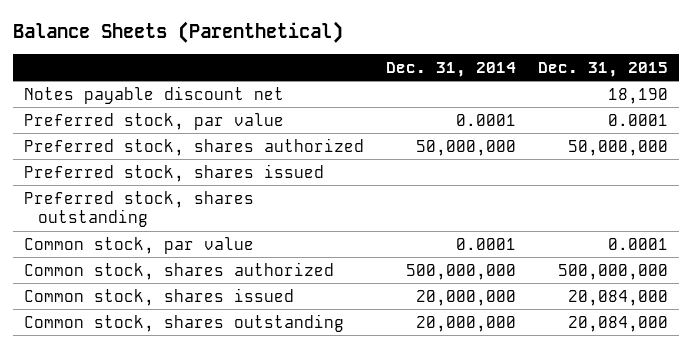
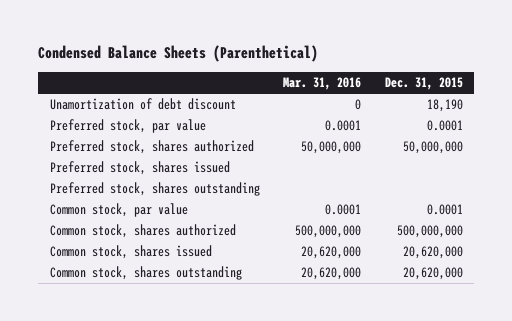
[12,20,343,43] Balance Sheets (Parenthetical) -> [37,45,318,63] Condensed Balance Sheets (Parenthetical)
[385,61,516,77] Dec. 31, 2014 -> none
none -> [283,77,362,91] Mar. 31, 2016
[23,85,284,104] Notes payable discount net -> [49,98,236,111] Unamortization of debt discount
[567,289,668,306] 20,084,000 -> [402,246,463,260] 20,620,000
[567,315,668,332] 20,084,000 -> [402,267,463,281] 20,620,000

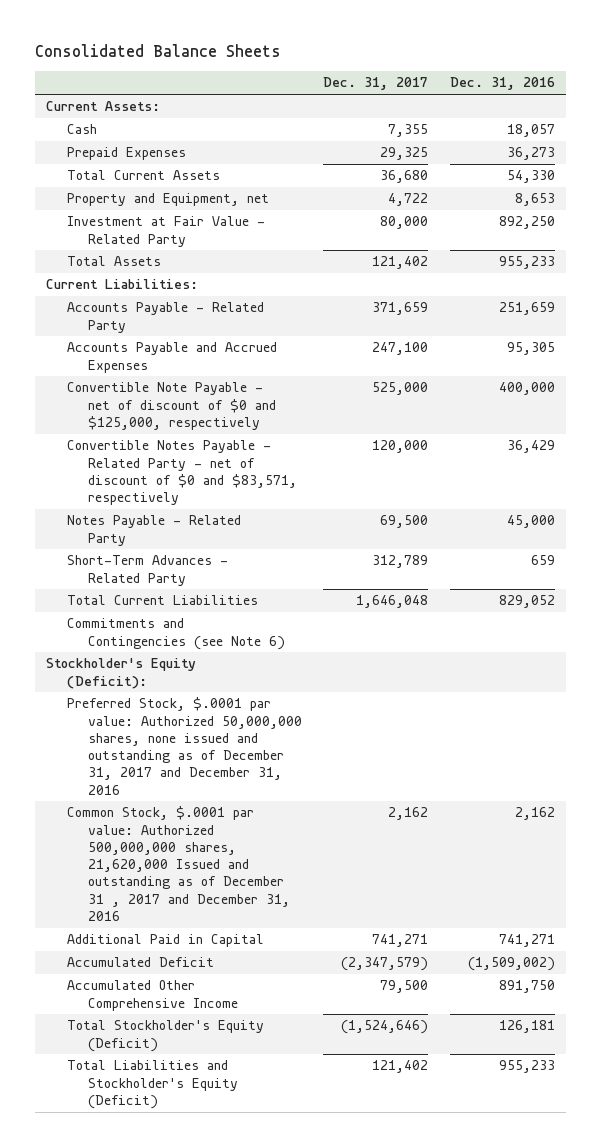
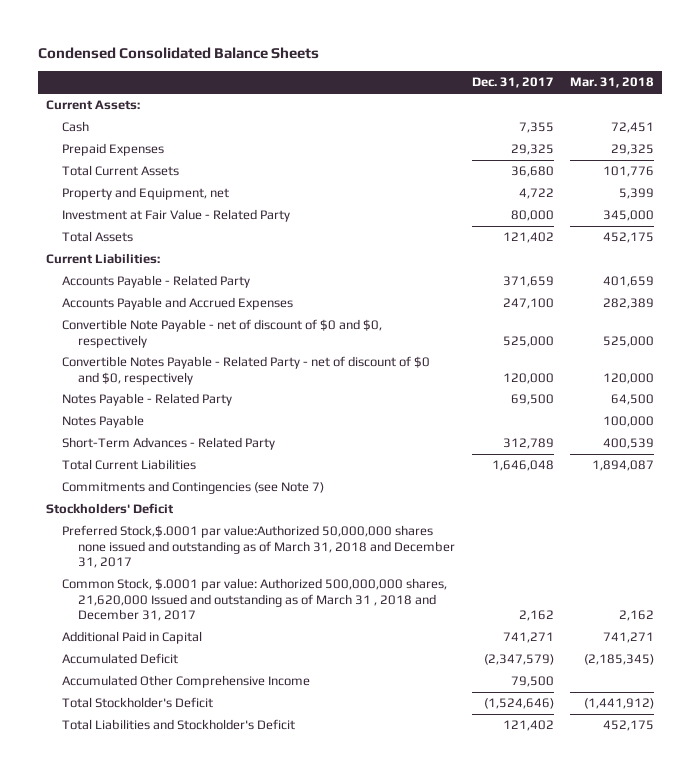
[34,43,281,57] Consolidated Balance Sheets -> [38,46,320,59] Condensed Consolidated Balance Sheets
[450,77,556,91] Dec. 31, 2016 -> none
none -> [569,77,654,89] Mar. 31, 2018
[66,382,276,430] Convertible Note Payable - net of discount of $0 and $125,000, respectively -> [62,319,383,348] Convertible Note Payable - net of discount of $0 and $0, respectively
[66,440,297,506] Convertible Notes Payable - Related Party - net of discount of $0 and $83,571, respectively -> [62,356,431,385] Convertible Notes Payable - Related Party - net of discount of $0 and $0, respectively
none -> [62,415,145,429] Notes Payable
[66,618,285,650] Commitments and Contingencies (see Note 6) -> [62,481,325,495] Commitments and Contingencies (see Note 7)
[45,658,196,689] Stockholder's Equity (Deficit): -> [46,503,175,515] Stockholders' Deficit
[66,697,302,795] Preferred Stock, $.0001 par value: Authorized 50,000,000 shares, none issued and outstanding as of December 31, 2017 and December 31, 2016 -> [62,525,456,568] Preferred Stock,$.0001 par value:Authorized 50,000,000 shares none issued and outstanding as of March 31, 2018 and December 31, 2017
[66,806,290,921] Common Stock, $.0001 par value: Authorized 500,000,000 shares, 21,620,000 Issued and outstanding as of December 31 , 2017 and December 31, 2016 -> [62,578,448,621] Common Stock, $.0001 par value: Authorized 500,000,000 shares, 21,620,000 Issued and outstanding as of March 31 , 2018 and December 31, 2017
[66,1020,264,1052] Total Stockholder's Equity (Deficit) -> [62,697,214,709] Total Stockholder's Deficit
[66,1060,238,1109] Total Liabilities and Stockholder's Equity (Deficit) -> [62,719,296,731] Total Liabilities and Stockholder's Deficit

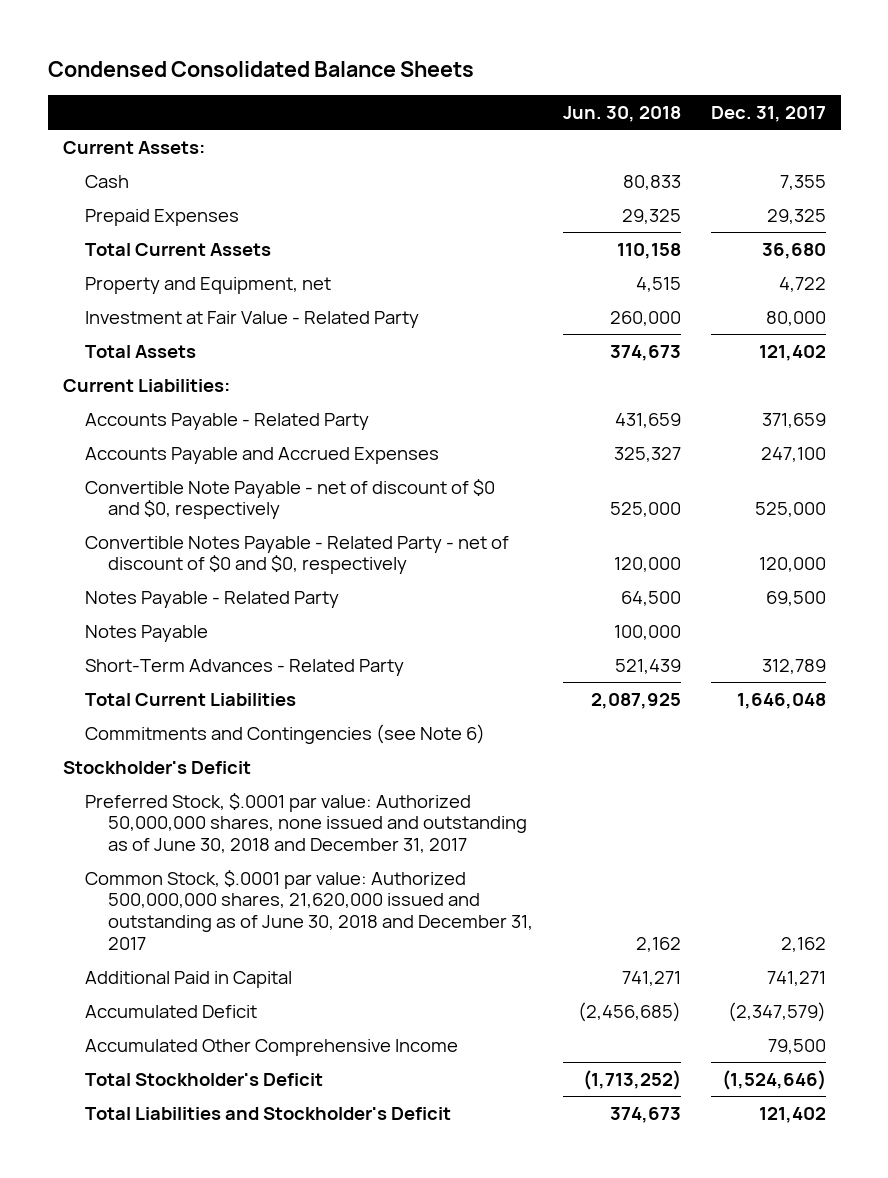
[569,77,654,89] Mar. 31, 2018 -> none
none -> [562,106,681,123] Jun. 30, 2018
[62,481,325,495] Commitments and Contingencies (see Note 7) -> [85,723,486,744] Commitments and Contingencies (see Note 6)
[46,503,175,515] Stockholders' Deficit -> [62,760,251,774] Stockholder's Deficit
[62,525,456,568] Preferred Stock,$.0001 par value:Authorized 50,000,000 shares none issued and outstanding as of March 31, 2018 and December 31, 2017 -> [85,792,527,854] Preferred Stock, $.0001 par value: Authorized 50,000,000 shares, none issued and outstanding as of June 30, 2018 and December 31, 2017
[62,578,448,621] Common Stock, $.0001 par value: Authorized 500,000,000 shares, 21,620,000 Issued and outstanding as of March 31 , 2018 and December 31, 2017 -> [85,869,533,950] Common Stock, $.0001 par value: Authorized 500,000,000 shares, 21,620,000 issued and outstanding as of June 30, 2018 and December 31, 2017

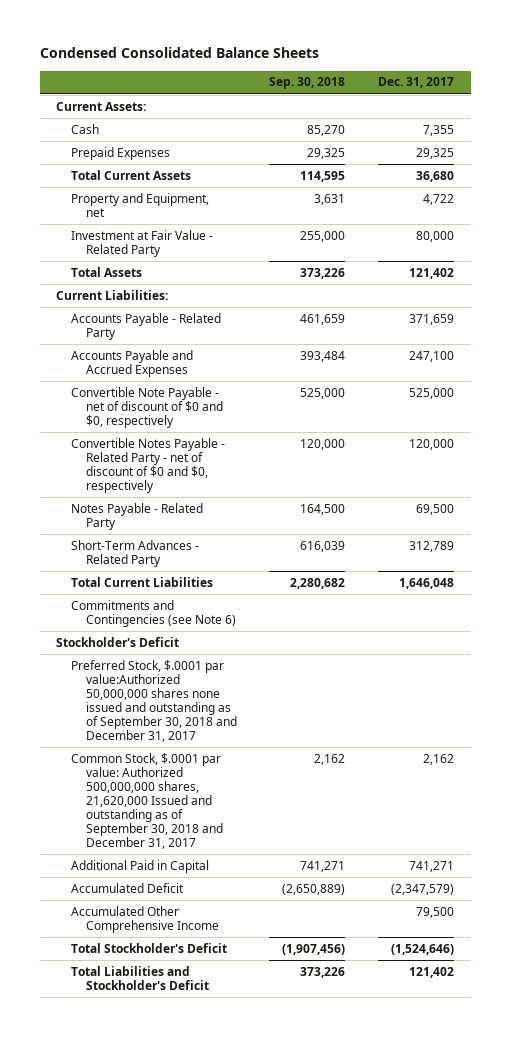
[562,106,681,123] Jun. 30, 2018 -> none
none -> [269,77,346,90] Sep. 30, 2018
[85,624,209,642] Notes Payable -> none
[85,792,527,854] Preferred Stock, $.0001 par value: Authorized 50,000,000 shares, none issued and outstanding as of June 30, 2018 and December 31, 2017 -> [70,659,237,742] Preferred Stock, $.0001 par value:Authorized 50,000,000 shares none issued and outstanding as of September 30, 2018 and December 31, 2017
[85,869,533,950] Common Stock, $.0001 par value: Authorized 500,000,000 shares, 21,620,000 issued and outstanding as of June 30, 2018 and December 31, 2017 -> [70,752,223,849] Common Stock, $.0001 par value: Authorized 500,000,000 shares, 21,620,000 Issued and outstanding as of September 30, 2018 and December 31, 2017

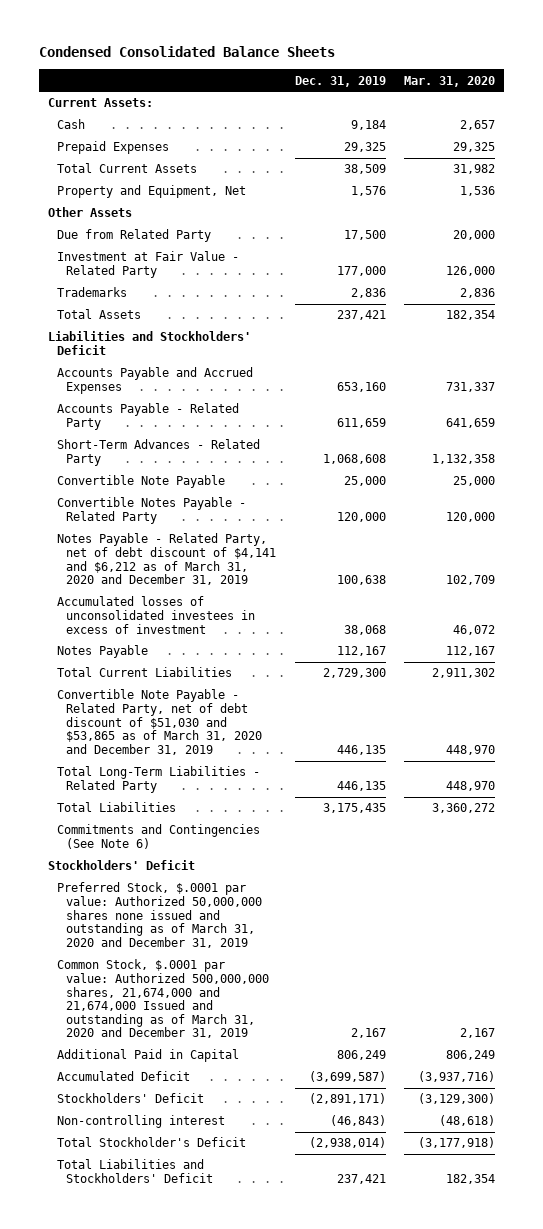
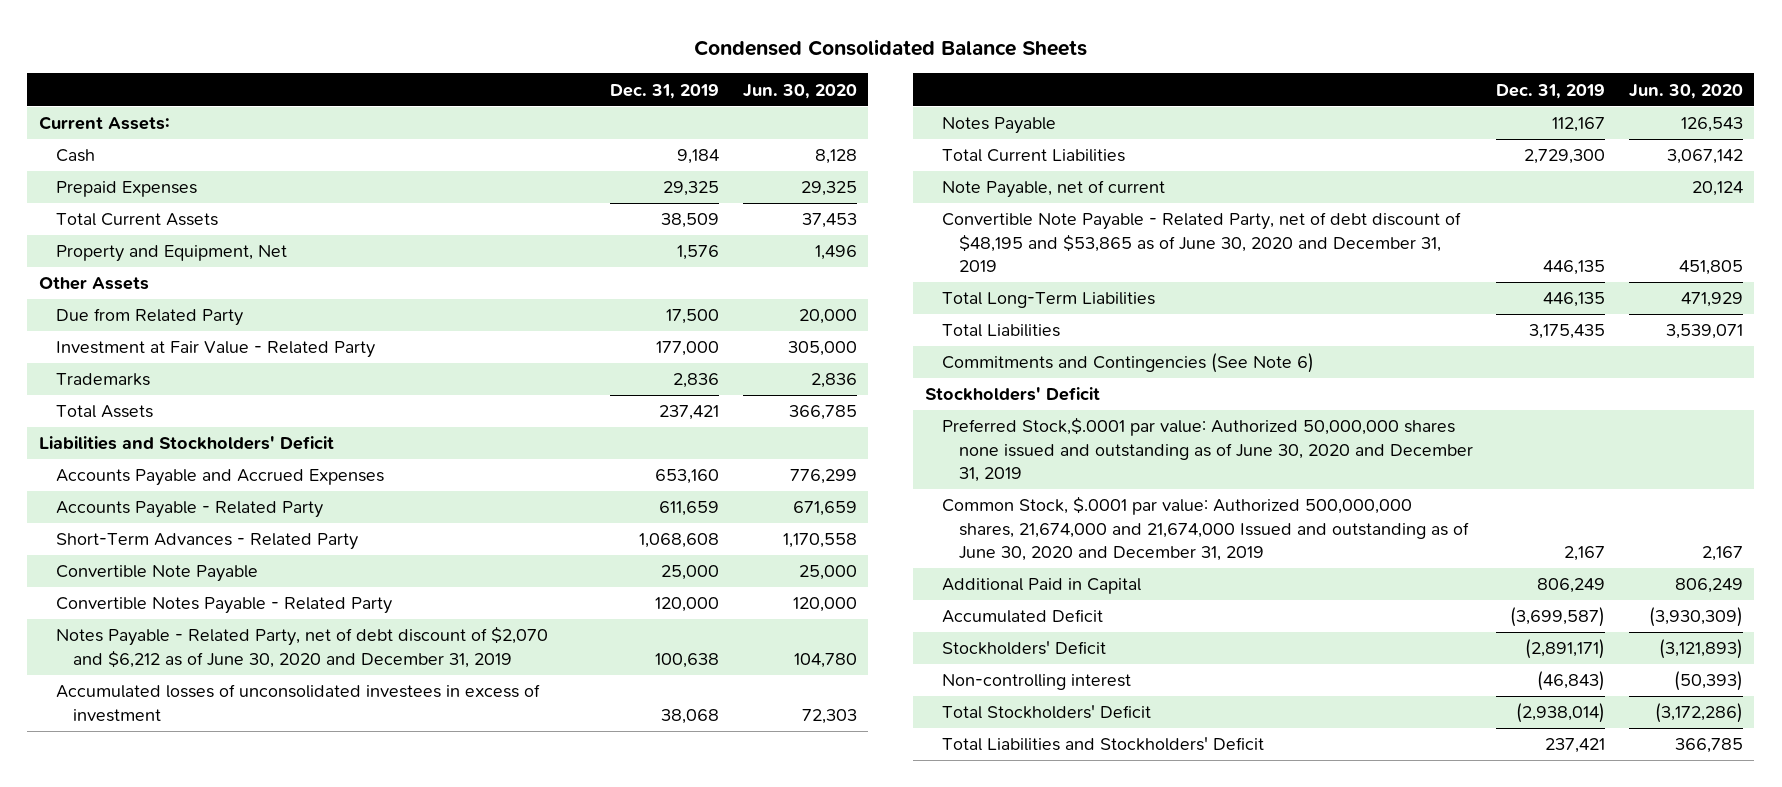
[403,75,495,87] Mar. 31, 2020 -> none
none -> [742,83,857,99] Jun. 30, 2020
[57,533,277,586] Notes Payable - Related Party, net of debt discount of $4,141 and $6,212 as of March 31, 2020 and December 31, 2019 -> [55,626,548,668] Notes Payable - Related Party, net of debt discount of $2,070 and $6,212 as of June 30, 2020 and December 31, 2019
none -> [942,180,1166,199] Note Payable, net of current
[57,689,263,755] Convertible Note Payable - Related Party, net of debt discount of $51,030 and $53,865 as of March 31, 2020 and December 31, 2019 -> [942,212,1462,272] Convertible Note Payable - Related Party, net of debt discount of $48,195 and $53,865 as of June 30, 2020 and December 31, 2019
[57,766,261,794] Total Long-Term Liabilities - Related Party -> [942,292,1156,309] Total Long-Term Liabilities
[57,882,263,948] Preferred Stock, $.0001 par value: Authorized 50,000,000 shares none issued and outstanding as of March 31, 2020 and December 31, 2019 -> [942,417,1474,482] Preferred Stock,$.0001 par value: Authorized 50,000,000 shares none issued and outstanding as of June 30, 2020 and December 31, 2019
[57,959,270,1039] Common Stock, $.0001 par value: Authorized 500,000,000 shares, 21,674,000 and 21,674,000 Issued and outstanding as of March 31, 2020 and December 31, 2019 -> [942,496,1470,561] Common Stock, $.0001 par value: Authorized 500,000,000 shares, 21,674,000 and 21,674,000 Issued and outstanding as of June 30, 2020 and December 31, 2019
[57,1137,247,1148] Total Stockholder's Deficit -> [942,705,1152,720] Total Stockholders' Deficit

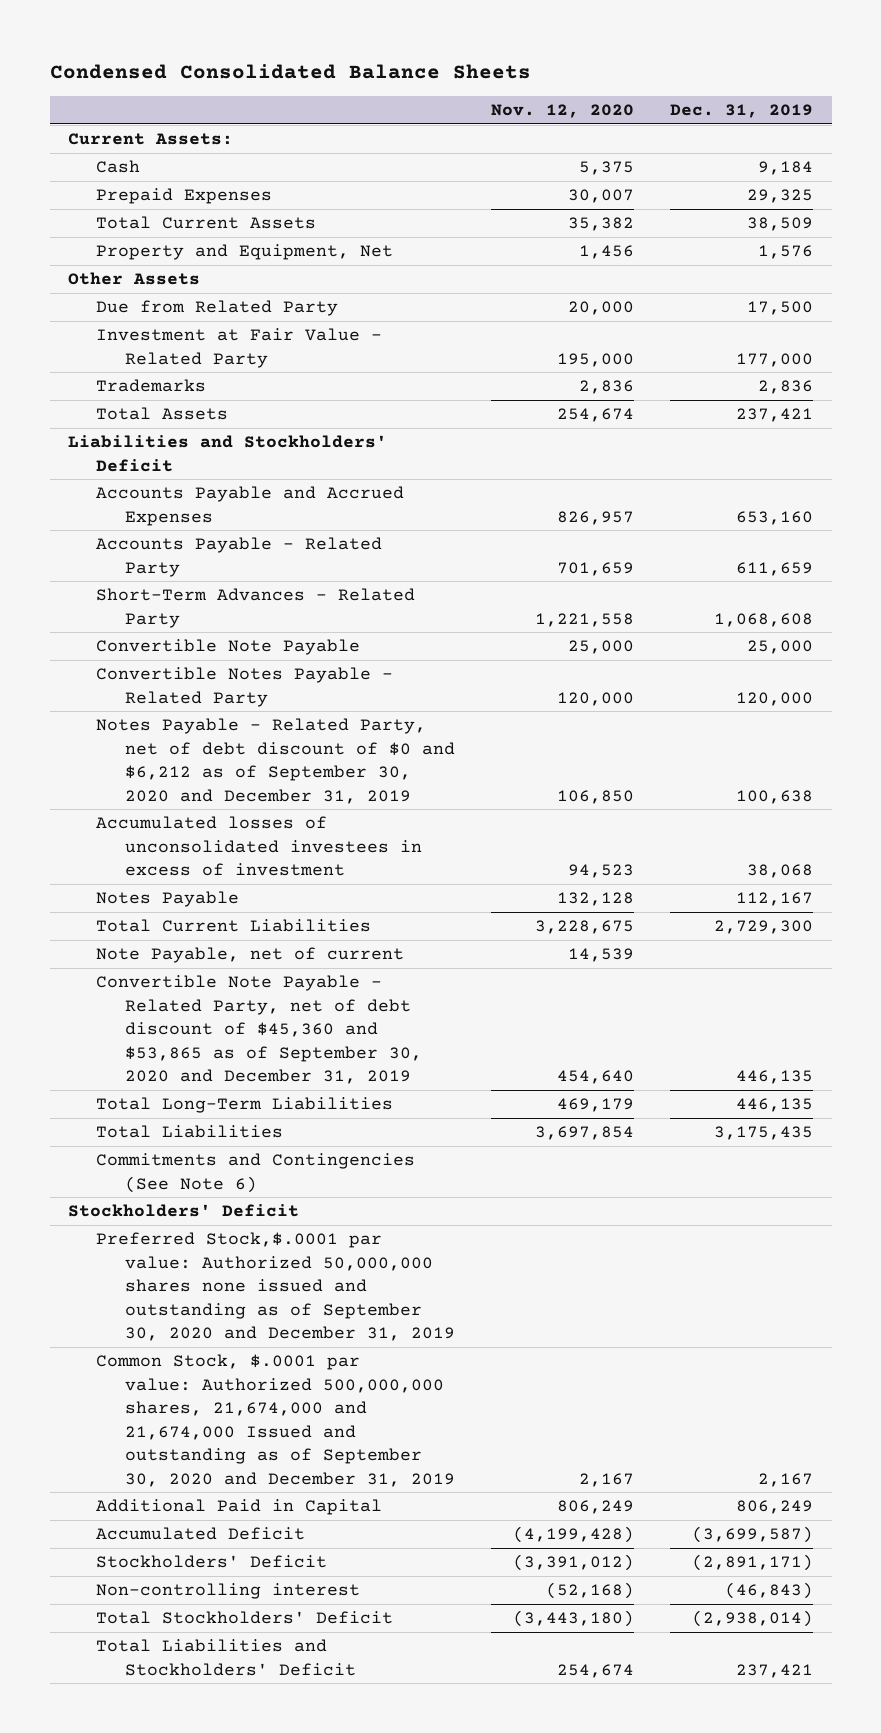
[742,83,857,99] Jun. 30, 2020 -> none
none -> [491,104,635,119] Nov. 12, 2020
[55,626,548,668] Notes Payable - Related Party, net of debt discount of $2,070 and $6,212 as of June 30, 2020 and December 31, 2019 -> [96,718,455,804] Notes Payable - Related Party, net of debt discount of $0 and $6,212 as of September 30, 2020 and December 31, 2019
[942,212,1462,272] Convertible Note Payable - Related Party, net of debt discount of $48,195 and $53,865 as of June 30, 2020 and December 31, 2019 -> [96,975,422,1085] Convertible Note Payable - Related Party, net of debt discount of $45,360 and $53,865 as of September 30, 2020 and December 31, 2019
[942,417,1474,482] Preferred Stock,$.0001 par value: Authorized 50,000,000 shares none issued and outstanding as of June 30, 2020 and December 31, 2019 -> [96,1232,455,1342] Preferred Stock,$.0001 par value: Authorized 50,000,000 shares none issued and outstanding as of September 30, 2020 and December 31, 2019
[942,496,1470,561] Common Stock, $.0001 par value: Authorized 500,000,000 shares, 21,674,000 and 21,674,000 Issued and outstanding as of June 30, 2020 and December 31, 2019 -> [96,1354,455,1487] Common Stock, $.0001 par value: Authorized 500,000,000 shares, 21,674,000 and 21,674,000 Issued and outstanding as of September 30, 2020 and December 31, 2019

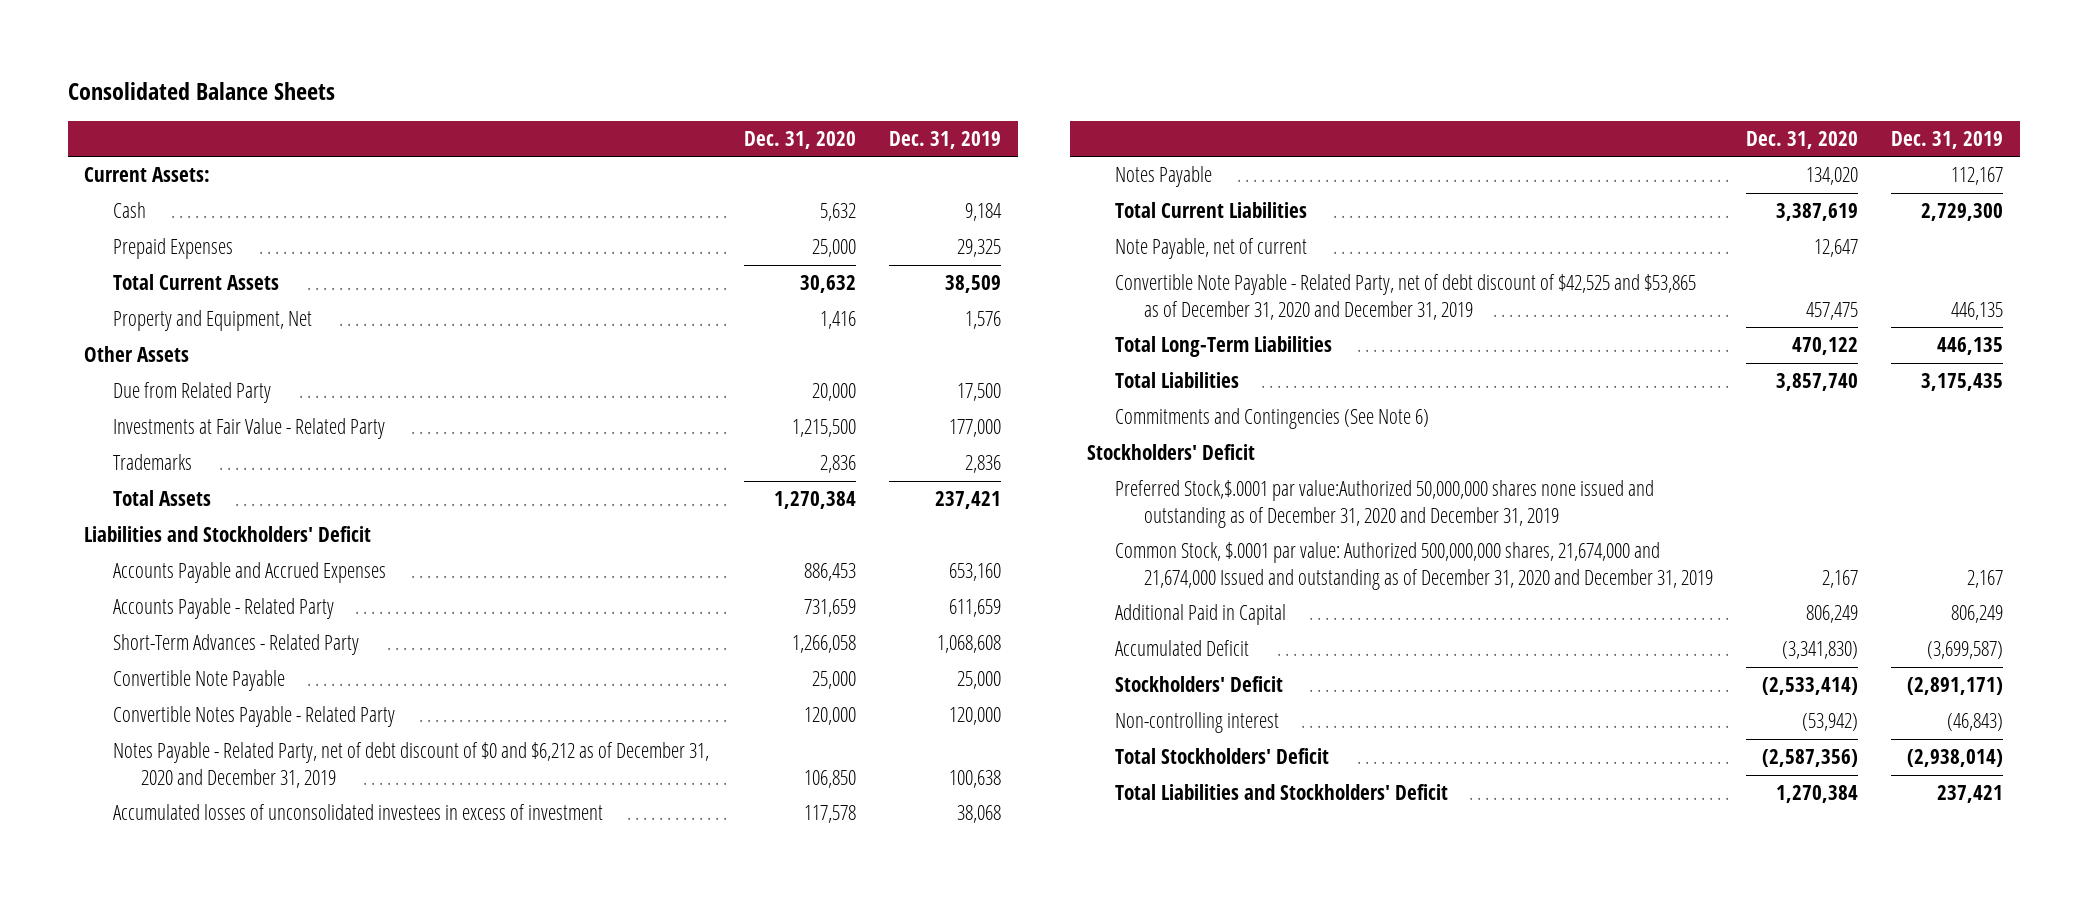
[49,63,531,79] Condensed Consolidated Balance Sheets -> [67,81,335,100] Consolidated Balance Sheets
[491,104,635,119] Nov. 12, 2020 -> none
none -> [743,130,856,149] Dec. 31, 2020
[96,328,383,368] Investment at Fair Value - Related Party -> [112,418,385,440] Investments at Fair Value - Related Party
[96,718,455,804] Notes Payable - Related Party, net of debt discount of $0 and $6,212 as of September 30, 2020 and December 31, 2019 -> [112,742,709,788] Notes Payable - Related Party, net of debt discount of $0 and $6,212 as of December 31, 2020 and December 31, 2019
[96,975,422,1085] Convertible Note Payable - Related Party, net of debt discount of $45,360 and $53,865 as of September 30, 2020 and December 31, 2019 -> [1115,274,1697,320] Convertible Note Payable - Related Party, net of debt discount of $42,525 and $53,865 as of December 31, 2020 and December 31, 2019
[96,1232,455,1342] Preferred Stock,$.0001 par value: Authorized 50,000,000 shares none issued and outstanding as of September 30, 2020 and December 31, 2019 -> [1115,480,1655,528] Preferred Stock,$.0001 par value:Authorized 50,000,000 shares none issued and outstanding as of December 31, 2020 and December 31, 2019
[96,1354,455,1487] Common Stock, $.0001 par value: Authorized 500,000,000 shares, 21,674,000 and 21,674,000 Issued and outstanding as of September 30, 2020 and December 31, 2019 -> [1115,542,1713,590] Common Stock, $.0001 par value: Authorized 500,000,000 shares, 21,674,000 and 21,674,000 Issued and outstanding as of December 31, 2020 and December 31, 2019

